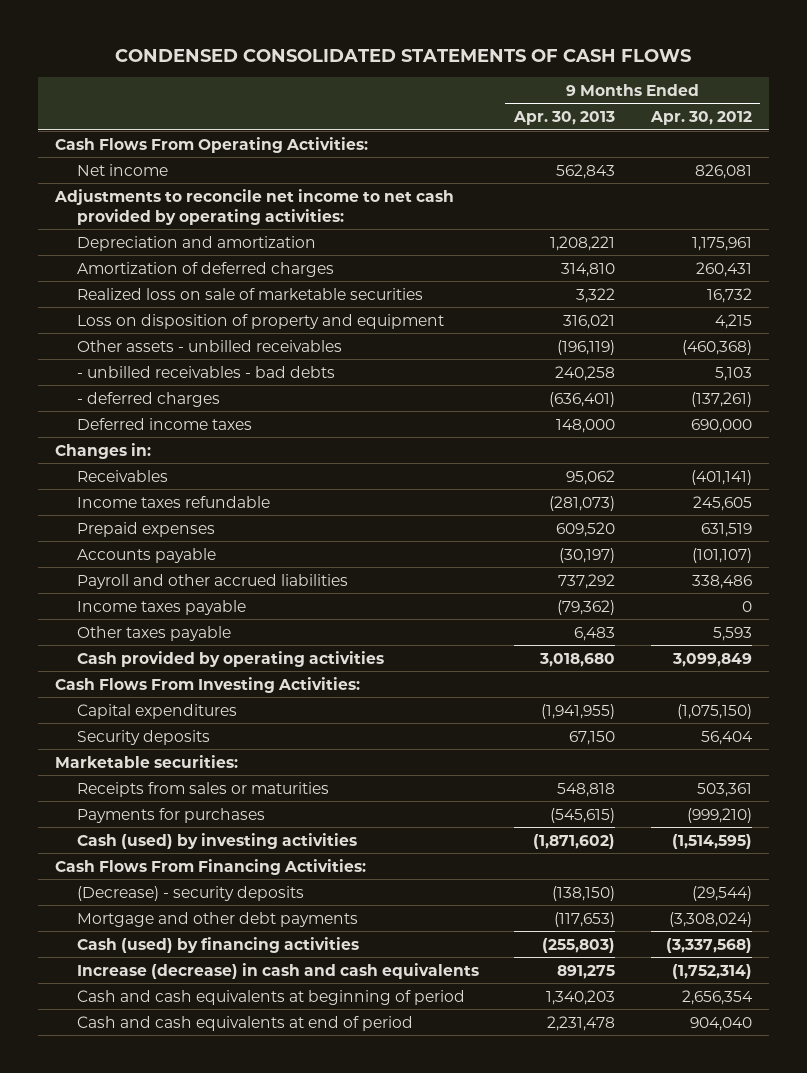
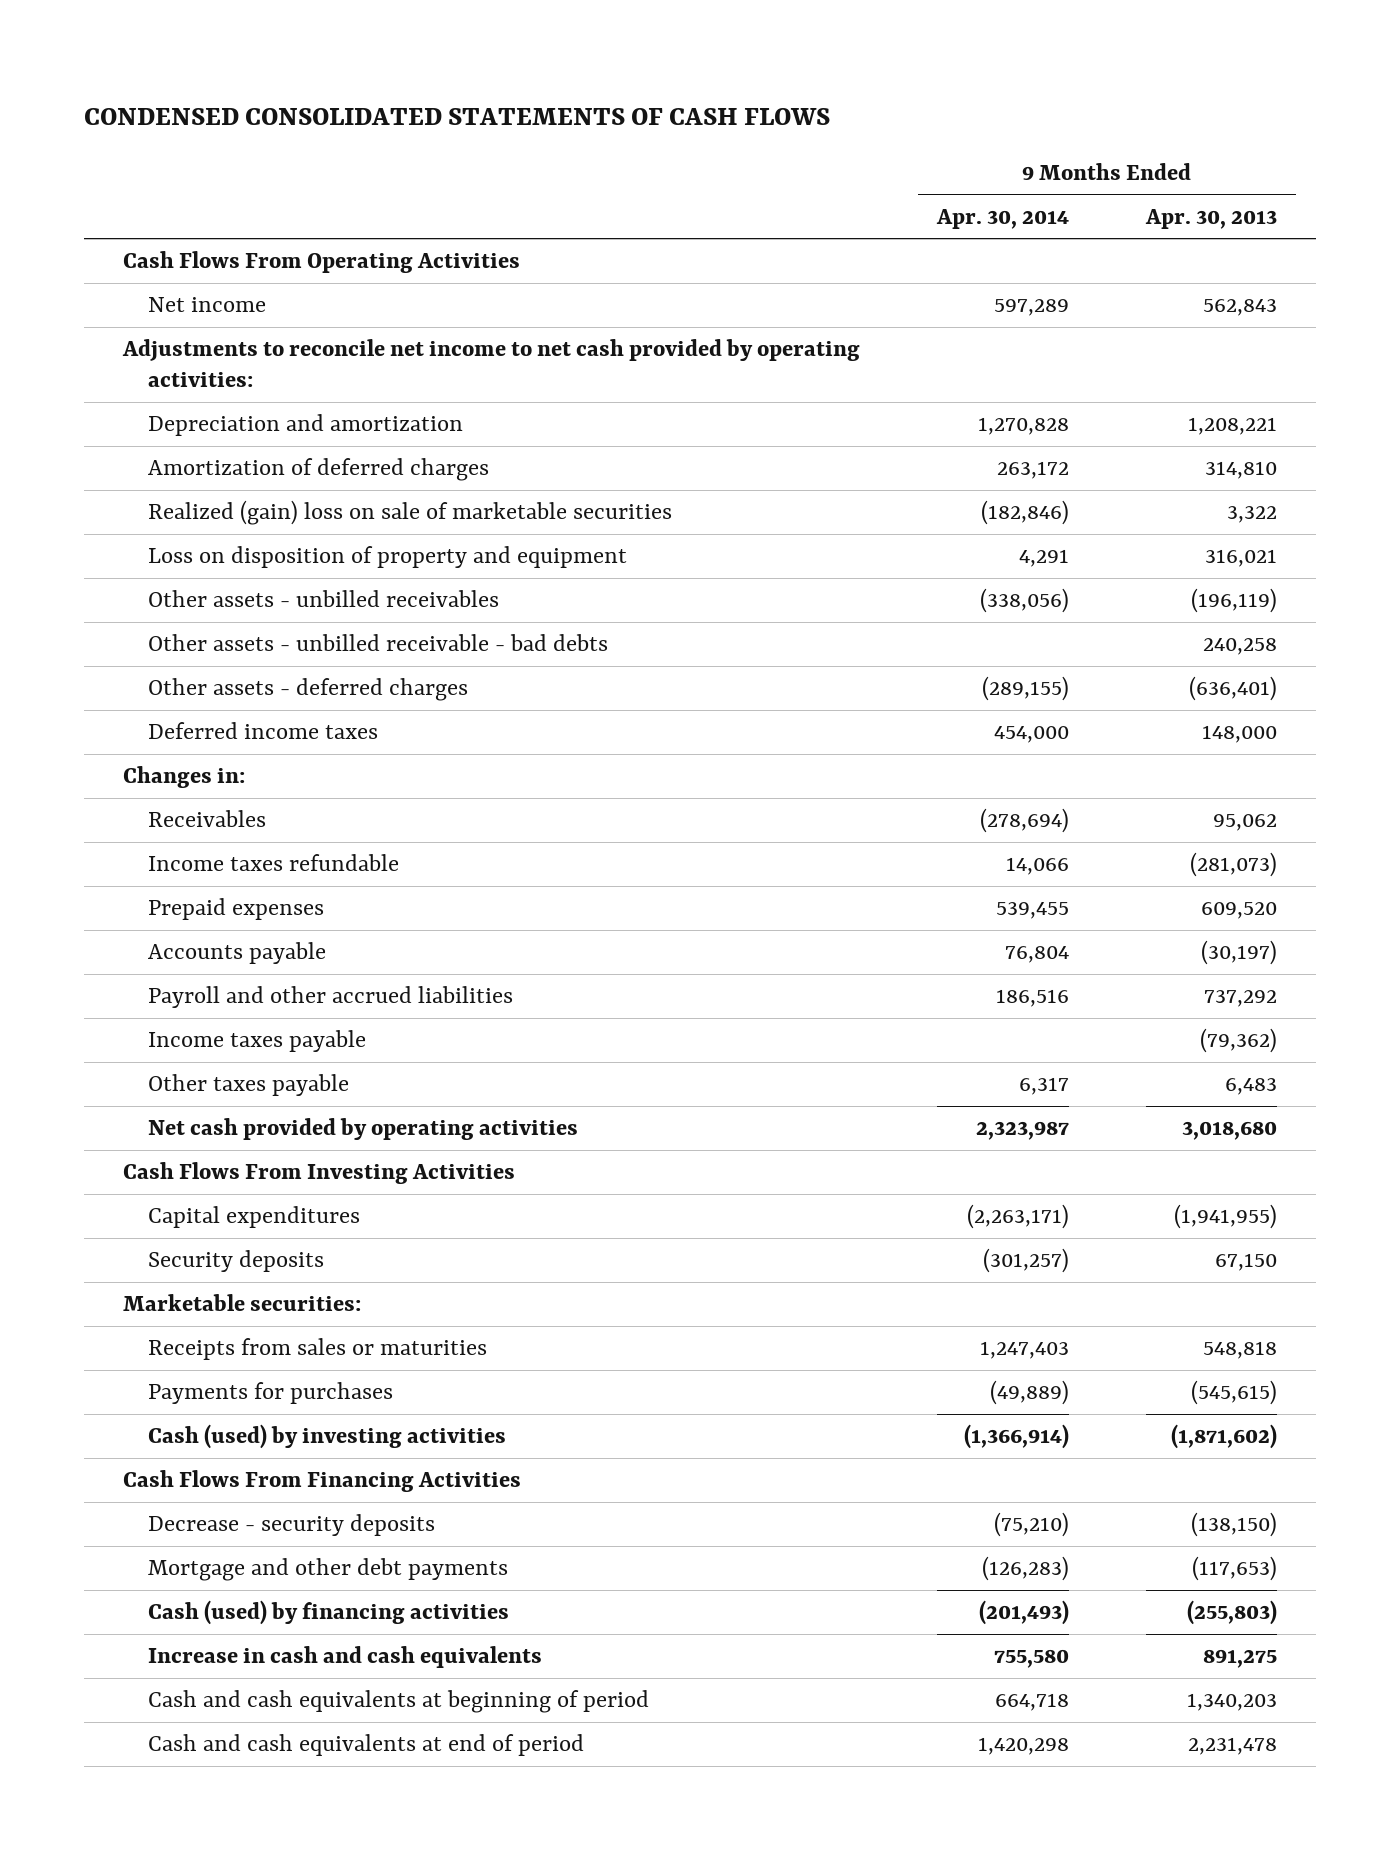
[649,111,752,126] Apr. 30, 2012 -> none
none -> [935,208,1069,229] Apr. 30, 2014
[55,136,369,153] Cash Flows From Operating Activities: -> [122,251,520,274] Cash Flows From Operating Activities
[76,287,423,300] Realized loss on sale of marketable securities -> [148,500,673,526] Realized (gain) loss on sale of marketable securities
[76,365,335,378] - unbilled receivables - bad debts -> [148,634,609,652] Other assets - unbilled receivable - bad debts
[76,391,220,407] - deferred charges -> [148,678,469,702] Other assets - deferred charges
[76,650,384,667] Cash provided by operating activities -> [148,1118,579,1141] Net cash provided by operating activities
[55,676,361,693] Cash Flows From Investing Activities: -> [122,1162,515,1185] Cash Flows From Investing Activities
[55,858,367,875] Cash Flows From Financing Activities: -> [122,1470,521,1493] Cash Flows From Financing Activities
[76,885,304,901] (Decrease) - security deposits -> [148,1514,436,1537] Decrease - security deposits
[76,962,479,979] Increase (decrease) in cash and cash equivalents -> [148,1646,543,1669] Increase in cash and cash equivalents

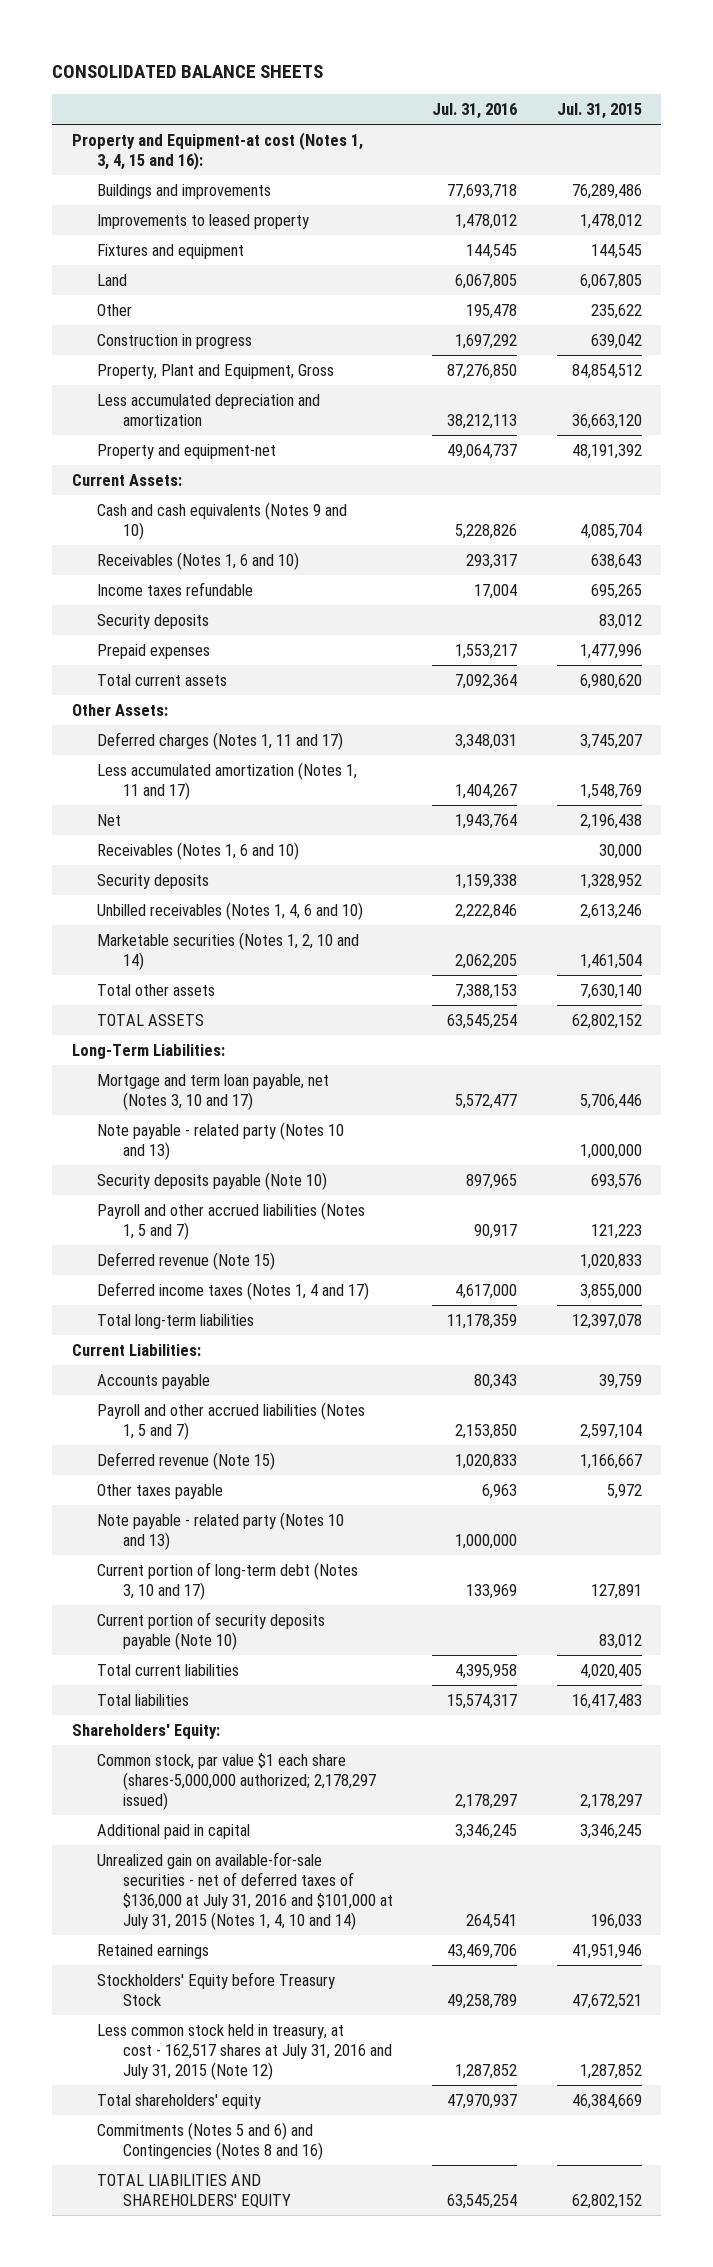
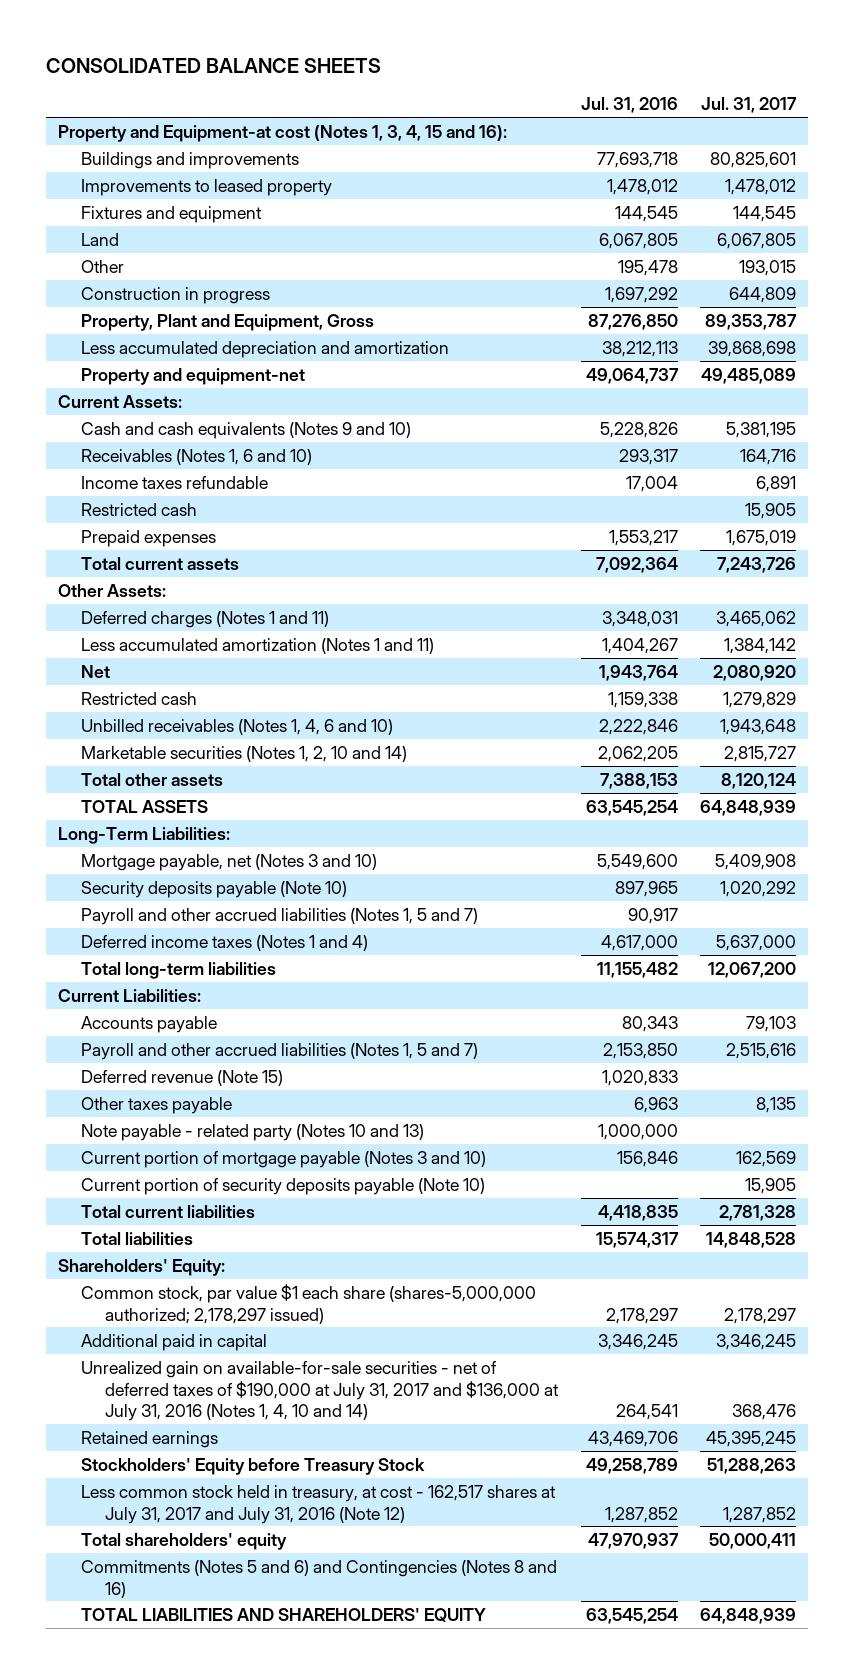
[556,103,642,120] Jul. 31, 2015 -> none
none -> [701,97,798,114] Jul. 31, 2017
[97,613,210,629] Security deposits -> none
none -> [81,502,198,516] Restricted cash
[97,731,344,750] Deferred charges (Notes 1, 11 and 17) -> [81,610,330,628] Deferred charges (Notes 1 and 11)
[97,761,358,801] Less accumulated amortization (Notes 1, 11 and 17) -> [81,637,435,654] Less accumulated amortization (Notes 1 and 11)
[97,841,300,860] Receivables (Notes 1, 6 and 10) -> none
[97,873,210,889] Security deposits -> [81,691,198,705] Restricted cash
[97,1121,345,1161] Note payable - related party (Notes 10 and 13) -> none
[97,1073,330,1111] Mortgage and term loan payable, net (Notes 3, 10 and 17) -> [81,853,378,871] Mortgage payable, net (Notes 3 and 10)
[455,1094,518,1110] 5,572,477 -> [596,853,678,870] 5,549,600
[97,1251,276,1270] Deferred revenue (Note 15) -> none
[97,1281,370,1300] Deferred income taxes (Notes 1, 4 and 17) -> [81,934,369,951] Deferred income taxes (Notes 1 and 4)
[447,1313,518,1329] 11,178,359 -> [596,961,678,978] 11,155,482
[97,1561,359,1601] Current portion of long-term debt (Notes 3, 10 and 17) -> [81,1150,487,1168] Current portion of mortgage payable (Notes 3 and 10)
[466,1584,518,1600] 133,969 -> [616,1150,678,1167] 156,846
[455,1663,518,1679] 4,395,958 -> [597,1204,678,1221] 4,418,835
[97,1851,393,1931] Unrealized gain on available-for-sale securities - net of deferred taxes of $136,000 at July 31, 2016 and $101,000 at July 31, 2015 (Notes 1, 4, 10 and 14) -> [81,1360,560,1422] Unrealized gain on available-for-sale securities - net of deferred taxes of $190,000 at July 31, 2017 and $136,000 at July 31, 2016 (Notes 1, 4, 10 and 14)
[97,2023,392,2081] Less common stock held in treasury, at cost - 162,517 shares at July 31, 2016 and July 31, 2015 (Note 12) -> [81,1484,557,1524] Less common stock held in treasury, at cost - 162,517 shares at July 31, 2017 and July 31, 2016 (Note 12)

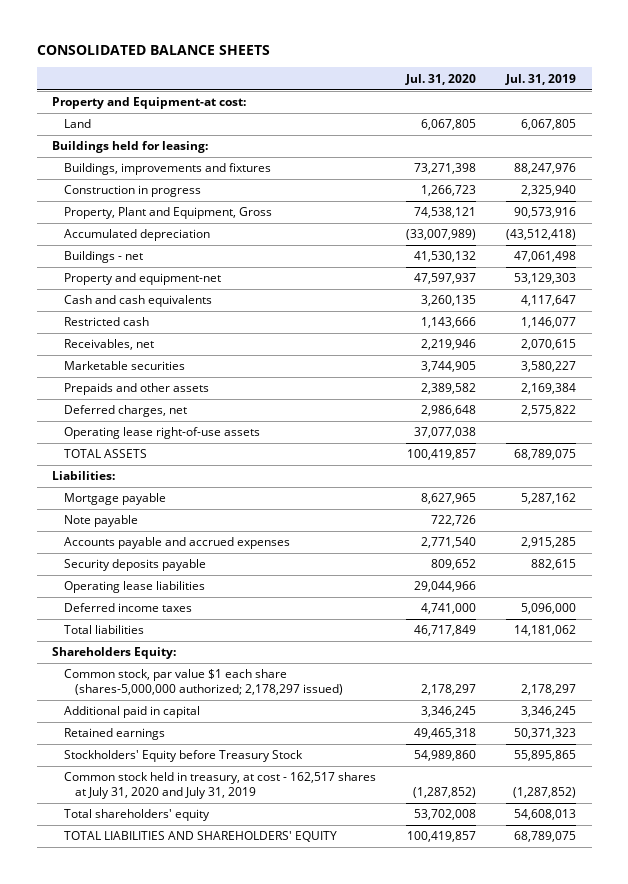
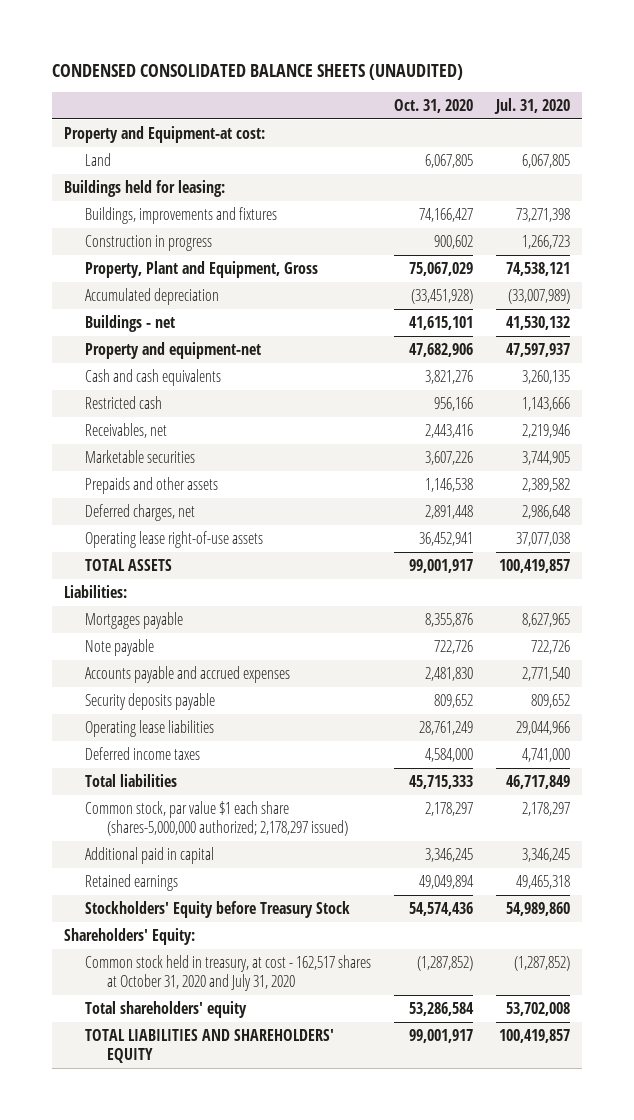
[36,45,270,56] CONSOLIDATED BALANCE SHEETS -> [52,63,464,80] CONDENSED CONSOLIDATED BALANCE SHEETS (UNAUDITED)
[505,73,577,85] Jul. 31, 2019 -> none
none -> [394,98,474,113] Oct. 31, 2020
[63,493,166,506] Mortgage payable -> [85,611,184,629] Mortgages payable
[51,647,176,660] Shareholders Equity: -> none
none -> [63,927,195,945] Shareholders' Equity:
[63,772,376,800] Common stock held in treasury, at cost - 162,517 shares at July 31, 2020 and July 31, 2019 -> [85,954,372,992] Common stock held in treasury, at cost - 162,517 shares at October 31, 2020 and July 31, 2020

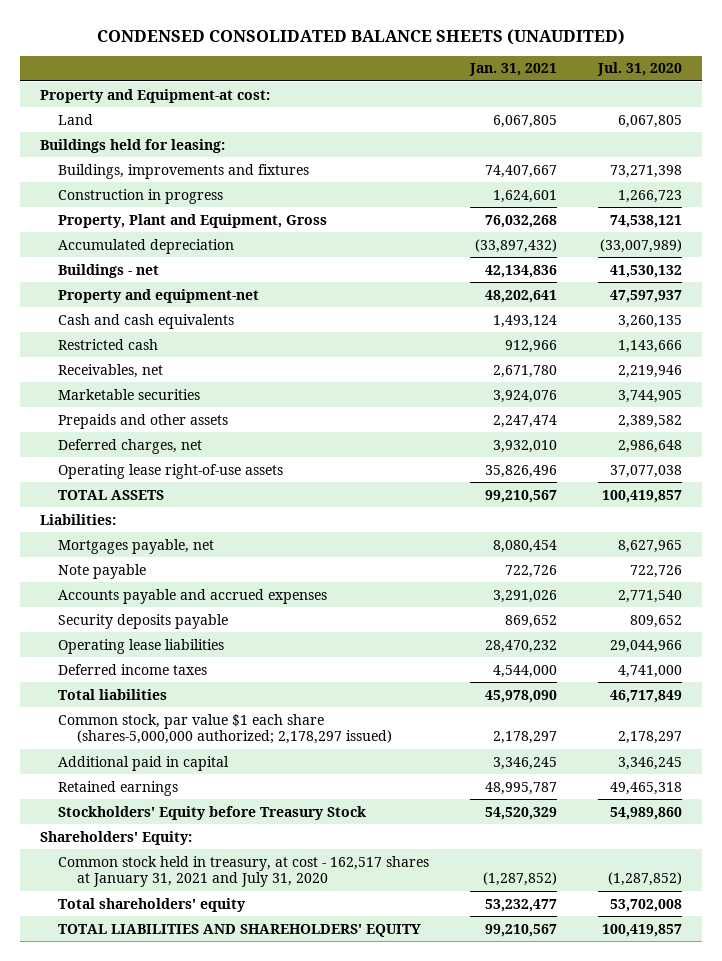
[394,98,474,113] Oct. 31, 2020 -> none
none -> [469,63,558,77] Jan. 31, 2021
[85,611,184,629] Mortgages payable -> [58,538,215,554] Mortgages payable, net
[85,954,372,992] Common stock held in treasury, at cost - 162,517 shares at October 31, 2020 and July 31, 2020 -> [58,855,430,888] Common stock held in treasury, at cost - 162,517 shares at January 31, 2021 and July 31, 2020

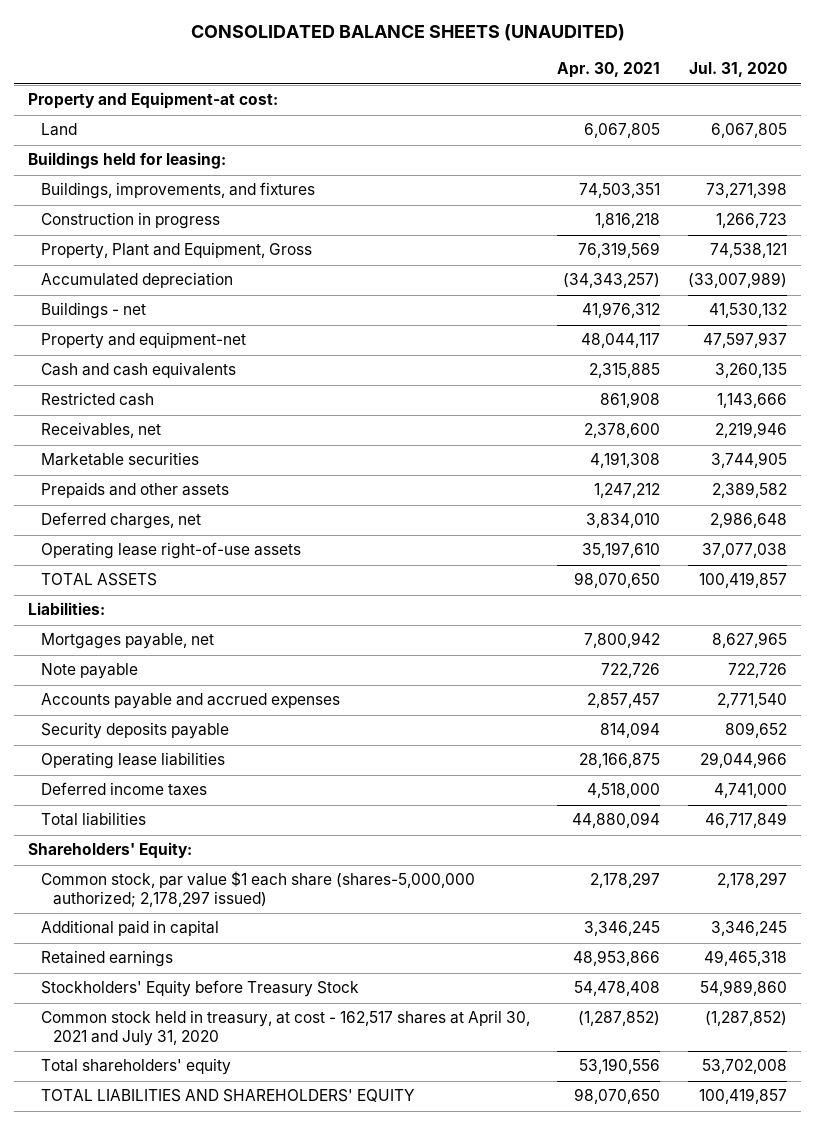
[96,28,625,45] CONDENSED CONSOLIDATED BALANCE SHEETS (UNAUDITED) -> [190,24,625,42] CONSOLIDATED BALANCE SHEETS (UNAUDITED)
[469,63,558,77] Jan. 31, 2021 -> none
none -> [557,62,661,79] Apr. 30, 2021
[58,163,310,179] Buildings, improvements and fixtures -> [40,182,315,200] Buildings, improvements, and fixtures
[40,830,193,845] Shareholders' Equity: -> [28,842,193,860] Shareholders' Equity:
[58,855,430,888] Common stock held in treasury, at cost - 162,517 shares at January 31, 2021 and July 31, 2020 -> [40,1010,530,1047] Common stock held in treasury, at cost - 162,517 shares at April 30, 2021 and July 31, 2020

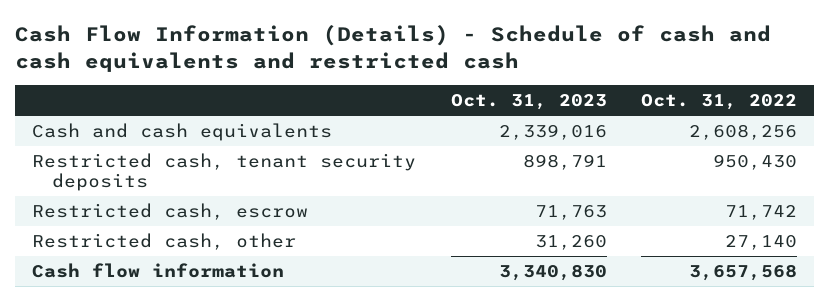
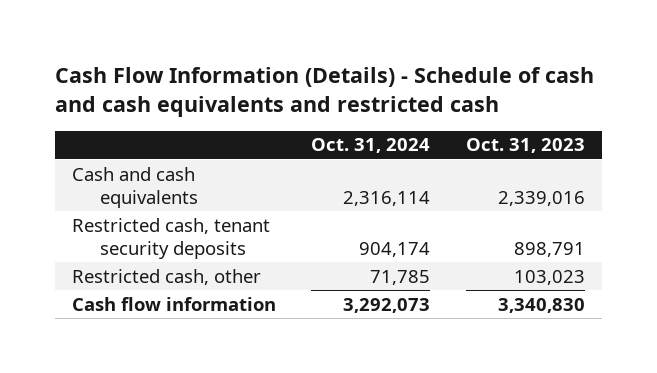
[641,94,798,111] Oct. 31, 2022 -> none
none -> [311,138,431,154] Oct. 31, 2024
[31,203,308,221] Restricted cash, escrow -> none
[534,235,607,251] 31,260 -> [513,269,585,285] 103,023

